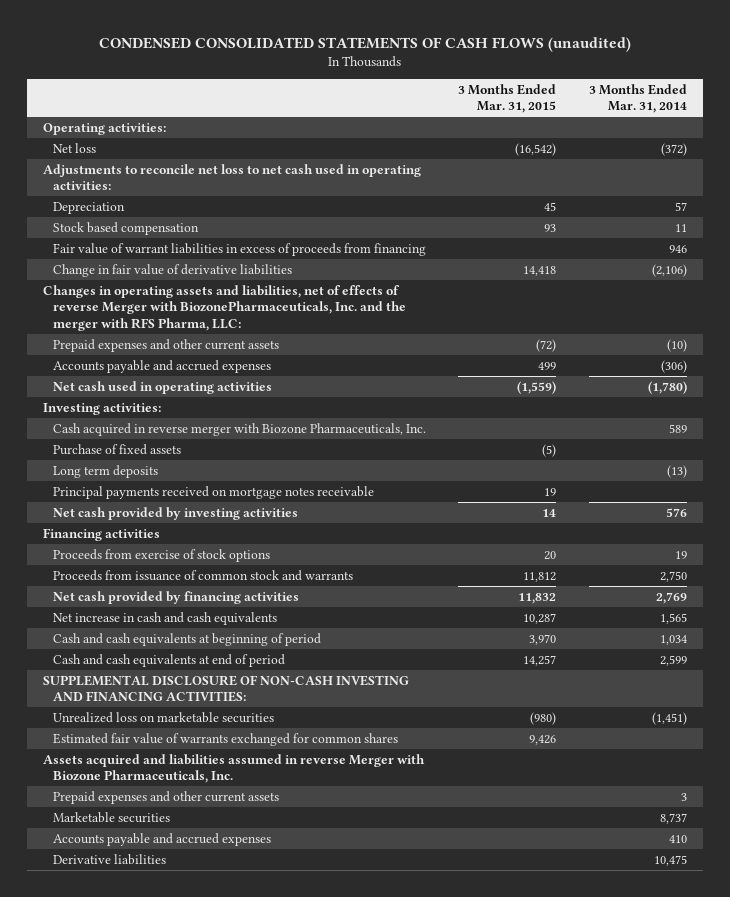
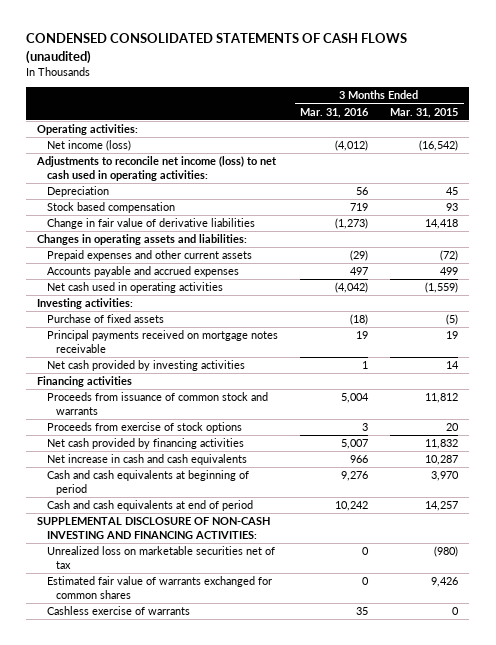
[588,83,687,114] 3 Months Ended Mar. 31, 2014 -> none
none -> [300,107,370,118] Mar. 31, 2016
[53,142,97,153] Net loss -> [46,140,131,152] Net income (loss)
[43,163,422,191] Adjustments to reconcile net loss to net cash used in operating activities: -> [36,156,278,181] Adjustments to reconcile net income (loss) to net cash used in operating activities:
[53,242,427,256] Fair value of warrant liabilities in excess of proceeds from financing -> none
[43,284,407,331] Changes in operating assets and liabilities, net of effects of reverse Merger with BiozonePharmaceuticals, Inc. and the merger with RFS Pharma, LLC: -> [37,234,248,246] Changes in operating assets and liabilities:
[53,422,427,436] Cash acquired in reverse merger with Biozone Pharmaceuticals, Inc. -> none
[53,464,159,478] Long term deposits -> none
[53,548,271,562] Proceeds from exercise of stock options -> [46,422,242,434] Proceeds from exercise of stock options
[53,711,275,723] Unrealized loss on marketable securities -> [46,546,275,569] Unrealized loss on marketable securities net of tax
[43,753,426,784] Assets acquired and liabilities assumed in reverse Merger with Biozone Pharmaceuticals, Inc. -> none
[53,790,280,804] Prepaid expenses and other current assets -> none
[53,811,171,823] Marketable securities -> none
[53,832,272,846] Accounts payable and accrued expenses -> none
[53,853,167,865] Derivative liabilities -> none
none -> [46,606,190,616] Cashless exercise of warrants

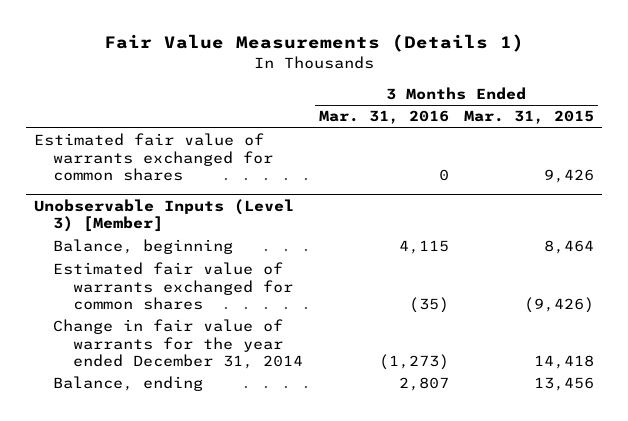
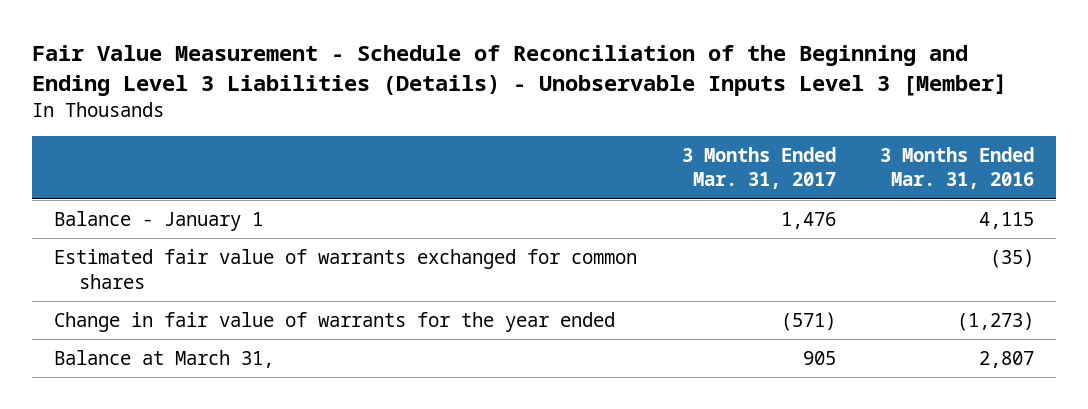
[103,34,524,53] Fair Value Measurements (Details 1) -> [31,45,1007,96] Fair Value Measurement - Schedule of Reconciliation of the Beginning and Ending Level 3 Liabilities (Details) - Unobservable Inputs Level 3 [Member]
[464,110,595,125] Mar. 31, 2015 -> none
none -> [681,146,836,190] 3 Months Ended Mar. 31, 2017
[33,133,274,181] Estimated fair value of warrants exchanged for common shares -> none
[33,199,294,233] Unobservable Inputs (Level 3) [Member] -> none
[53,239,234,255] Balance, beginning -> [54,211,264,232] Balance - January 1
[53,319,304,369] Change in fair value of warrants for the year ended December 31, 2014 -> [54,312,616,333] Change in fair value of warrants for the year ended
[53,376,204,392] Balance, ending -> [54,350,275,369] Balance at March 31,

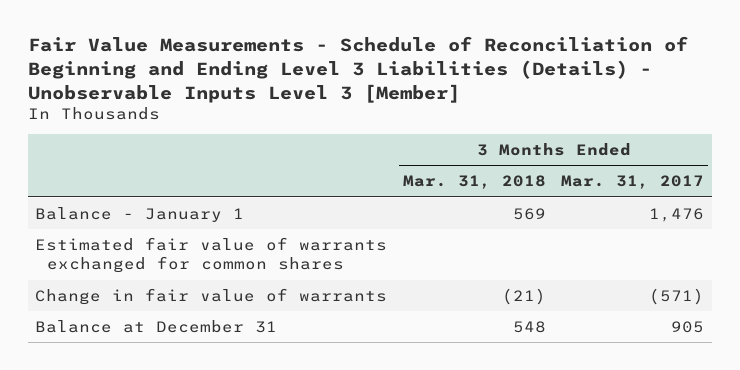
[31,45,1007,96] Fair Value Measurement - Schedule of Reconciliation of the Beginning and Ending Level 3 Liabilities (Details) - Unobservable Inputs Level 3 [Member] -> [27,36,688,103] Fair Value Measurements - Schedule of Reconciliation of Beginning and Ending Level 3 Liabilities (Details) - Unobservable Inputs Level 3 [Member]
[880,146,1035,190] 3 Months Ended Mar. 31, 2016 -> none
none -> [402,175,546,190] Mar. 31, 2018
[54,312,616,333] Change in fair value of warrants for the year ended -> [35,287,388,305] Change in fair value of warrants
[54,350,275,369] Balance at March 31, -> [35,319,278,333] Balance at December 31

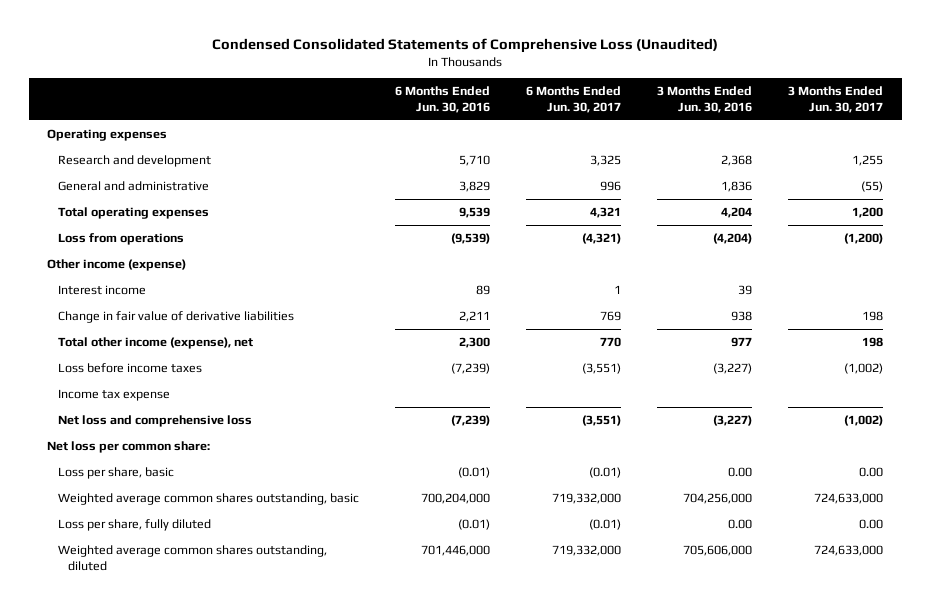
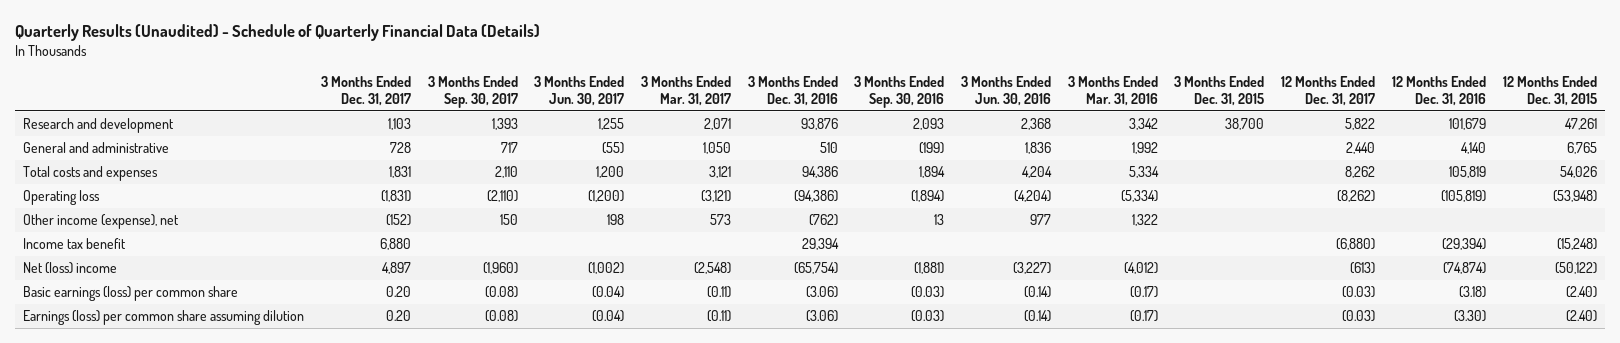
[212,37,719,53] Condensed Consolidated Statements of Comprehensive Loss (Unaudited) -> [14,23,540,41] Quarterly Results (Unaudited) - Schedule of Quarterly Financial Data (Details)
[394,86,490,114] 6 Months Ended Jun. 30, 2016 -> none
[526,86,622,114] 6 Months Ended Jun. 30, 2017 -> none
none -> [320,76,411,106] 3 Months Ended Dec. 31, 2017
none -> [427,76,518,108] 3 Months Ended Sep. 30, 2017
none -> [640,76,731,106] 3 Months Ended Mar. 31, 2017
none -> [747,76,838,106] 3 Months Ended Dec. 31, 2016
none -> [854,76,945,108] 3 Months Ended Sep. 30, 2016
none -> [1067,76,1158,106] 3 Months Ended Mar. 31, 2016
none -> [1174,76,1265,106] 3 Months Ended Dec. 31, 2015
none -> [1281,76,1376,106] 12 Months Ended Dec. 31, 2017
none -> [1391,76,1486,106] 12 Months Ended Dec. 31, 2016
none -> [1502,76,1597,106] 12 Months Ended Dec. 31, 2015
[47,128,168,141] Operating expenses -> none
[47,258,187,271] Other income (expense) -> none
[57,284,146,295] Interest income -> none
[57,310,294,323] Change in fair value of derivative liabilities -> none
[57,362,202,373] Loss before income taxes -> none
[47,440,211,453] Net loss per common share: -> none
[57,492,359,505] Weighted average common shares outstanding, basic -> none
[57,544,327,571] Weighted average common shares outstanding, diluted -> none
[57,206,209,219] Total operating expenses -> [23,166,159,182] Total costs and expenses
[57,232,184,245] Loss from operations -> [23,190,101,206] Operating loss
[57,336,253,349] Total other income (expense), net -> [23,214,180,230] Other income (expense), net
[57,388,170,401] Income tax expense -> [23,238,127,250] Income tax benefit
[57,414,252,427] Net loss and comprehensive loss -> [23,262,118,275] Net (loss) income
[57,466,174,479] Loss per share, basic -> [23,286,239,302] Basic earnings (loss) per common share
[728,466,753,477] 0.00 -> [1024,286,1052,299] (0.14)
[859,466,884,477] 0.00 -> [592,286,625,299] (0.04)
[57,518,211,531] Loss per share, fully diluted -> [23,310,305,326] Earnings (loss) per common share assuming dilution
[728,518,753,529] 0.00 -> [1024,310,1052,323] (0.14)
[859,518,884,529] 0.00 -> [592,310,625,323] (0.04)

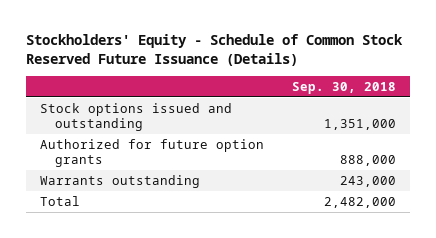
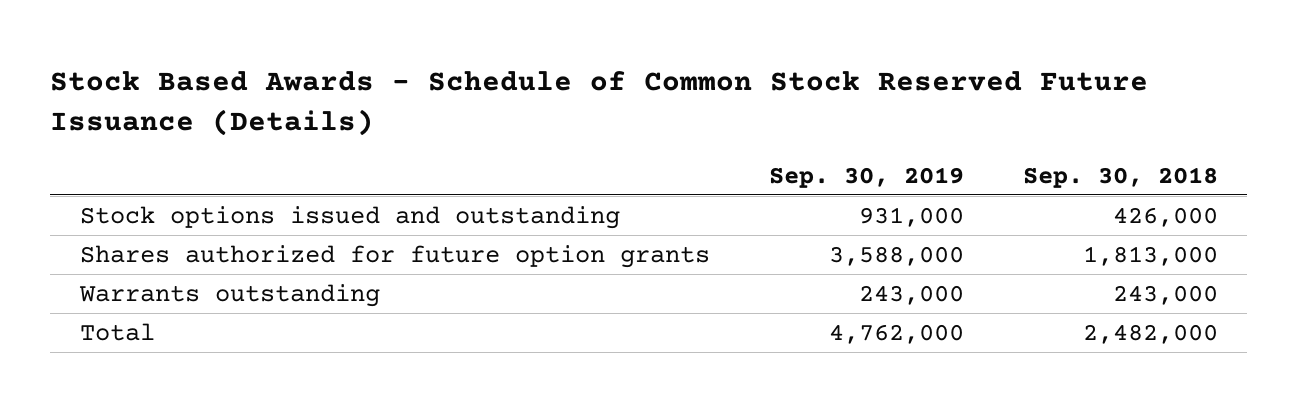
[26,34,404,67] Stockholders' Equity - Schedule of Common Stock Reserved Future Issuance (Details) -> [50,71,1149,137] Stock Based Awards - Schedule of Common Stock Reserved Future Issuance (Details)
none -> [768,166,964,188] Sep. 30, 2019
[324,118,397,130] 1,351,000 -> [1112,207,1218,228] 426,000
[40,138,265,167] Authorized for future option grants -> [79,245,710,269] Shares authorized for future option grants
[340,154,397,166] 888,000 -> [1082,246,1218,267] 1,813,000

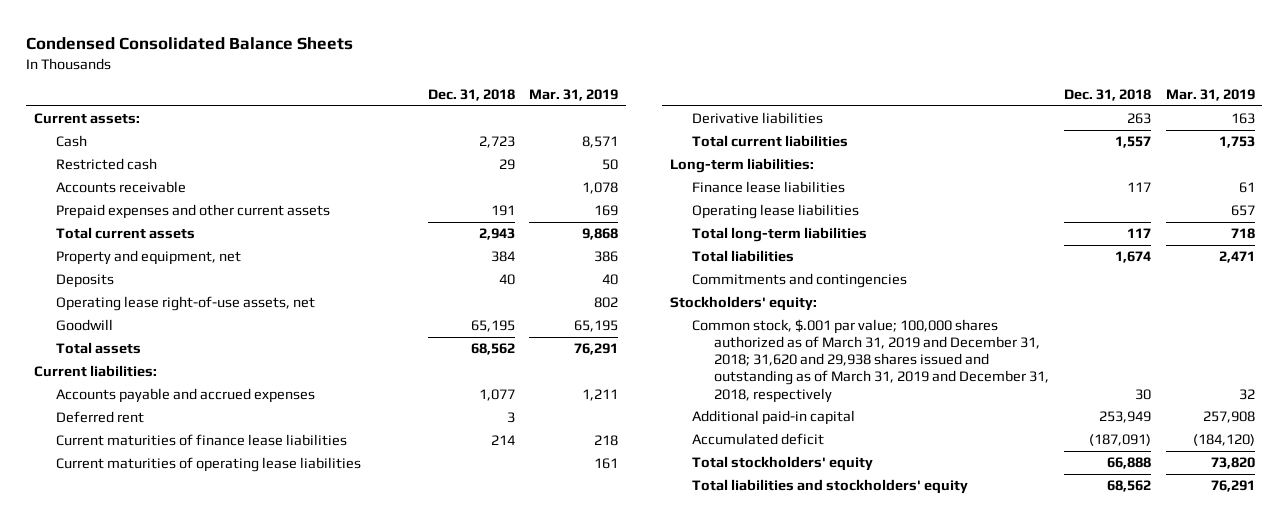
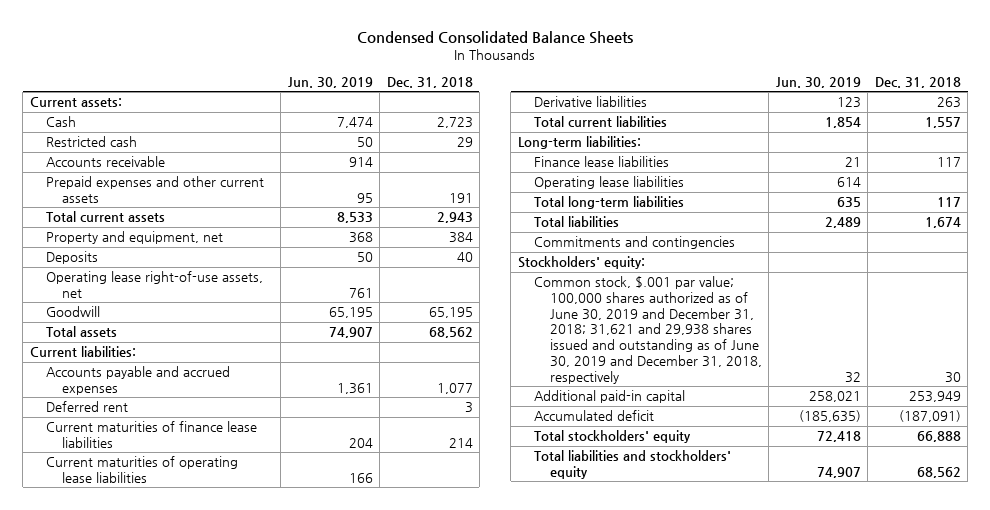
[529,89,619,102] Mar. 31, 2019 -> none
none -> [287,76,373,88] Jun. 30, 2019
[692,319,1050,403] Common stock, $.001 par value; 100,000 shares authorized as of March 31, 2019 and December 31, 2018; 31,620 and 29,938 shares issued and outstanding as of March 31, 2019 and December 31, 2018, respectively -> [533,276,762,384] Common stock, $.001 par value; 100,000 shares authorized as of June 30, 2019 and December 31, 2018; 31,621 and 29,938 shares issued and outstanding as of June 30, 2019 and December 31, 2018, respectively

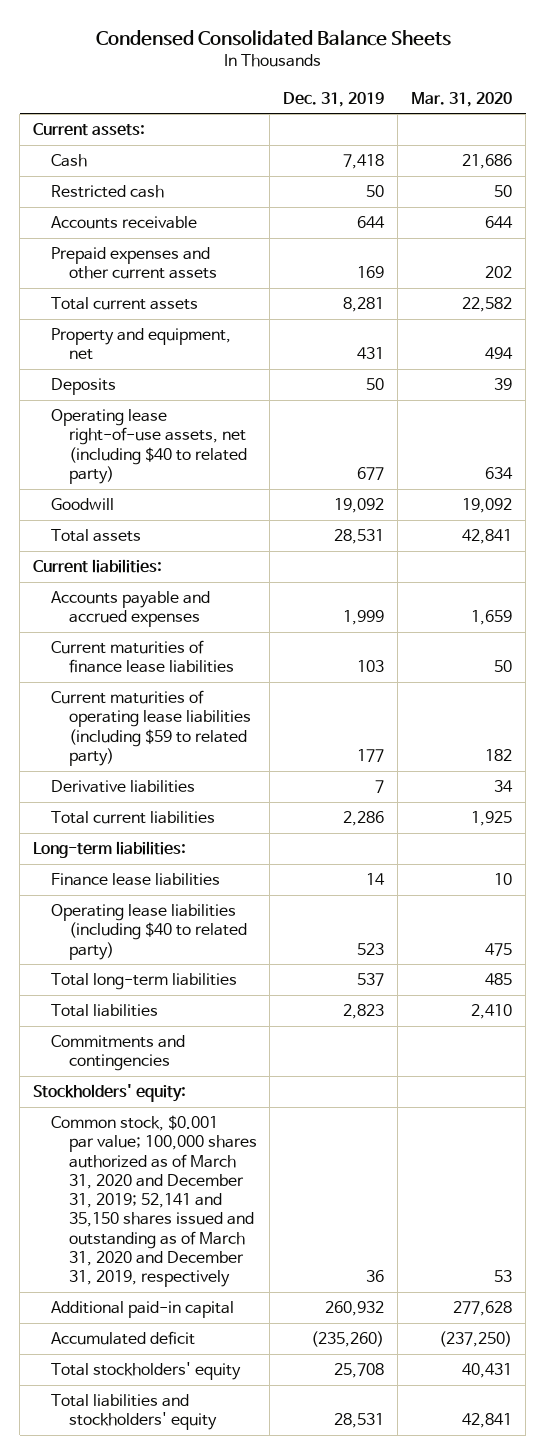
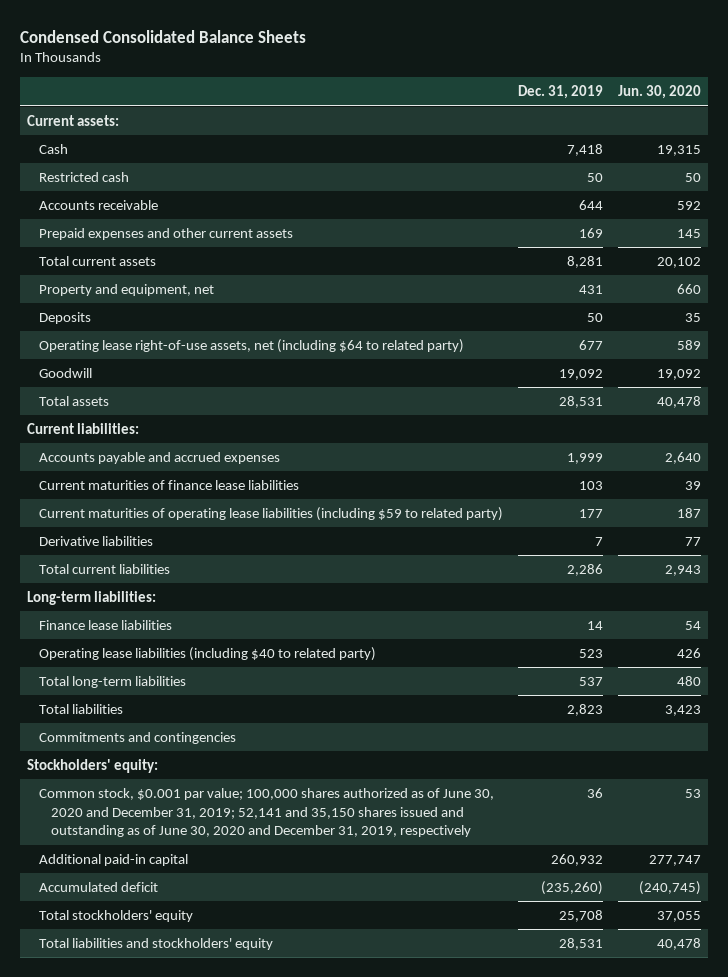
[411,91,513,107] Mar. 31, 2020 -> none
none -> [617,85,701,100] Jun. 30, 2020
[50,409,247,484] Operating lease right-of-use assets, net (including $40 to related party) -> [38,338,464,353] Operating lease right-of-use assets, net (including $64 to related party)
[50,1115,257,1288] Common stock, $0.001 par value; 100,000 shares authorized as of March 31, 2020 and December 31, 2019; 52,141 and 35,150 shares issued and outstanding as of March 31, 2020 and December 31, 2019, respectively -> [38,787,494,838] Common stock, $0.001 par value; 100,000 shares authorized as of June 30, 2020 and December 31, 2019; 52,141 and 35,150 shares issued and outstanding as of June 30, 2020 and December 31, 2019, respectively

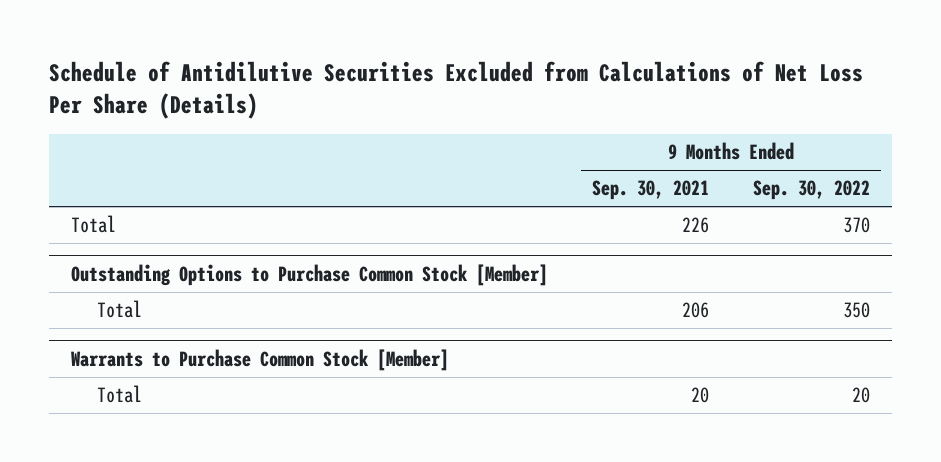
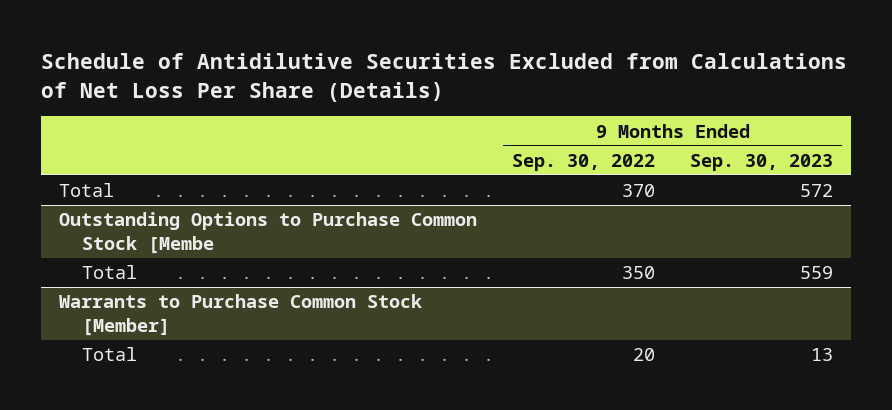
[592,180,710,201] Sep. 30, 2021 -> none
none -> [690,153,834,171] Sep. 30, 2023
[70,264,548,287] Outstanding Options to Purchase Common Stock [Member] -> [58,212,477,254] Outstanding Options to Purchase Common Stock [Membe

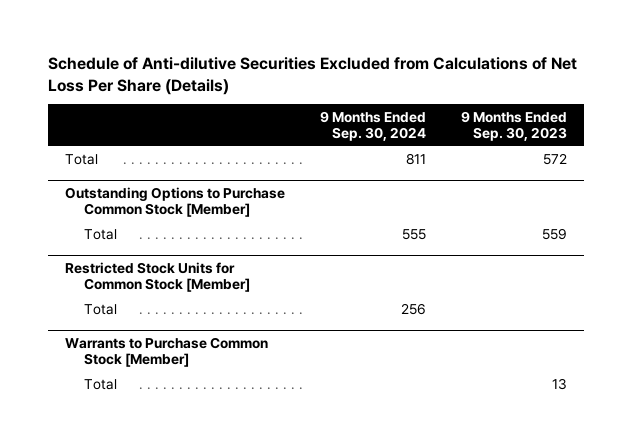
[40,53,847,102] Schedule of Antidilutive Securities Excluded from Calculations of Net Loss Per Share (Details) -> [47,57,577,95] Schedule of Anti-dilutive Securities Excluded from Calculations of Net Loss Per Share (Details)
[511,153,655,171] Sep. 30, 2022 -> none
none -> [320,110,427,142] 9 Months Ended Sep. 30, 2024
[58,212,477,254] Outstanding Options to Purchase Common Stock [Membe -> [65,186,286,218] Outstanding Options to Purchase Common Stock [Member]
none -> [65,261,250,293] Restricted Stock Units for Common Stock [Member]
none -> [83,304,117,316] Total

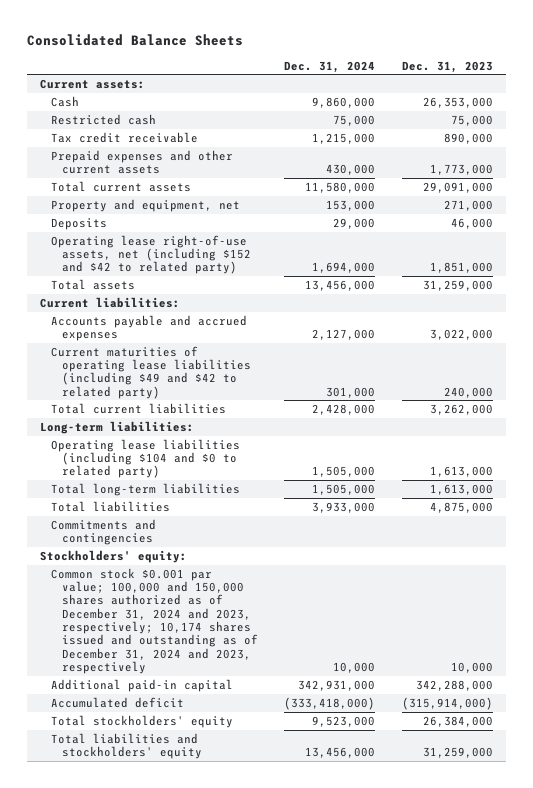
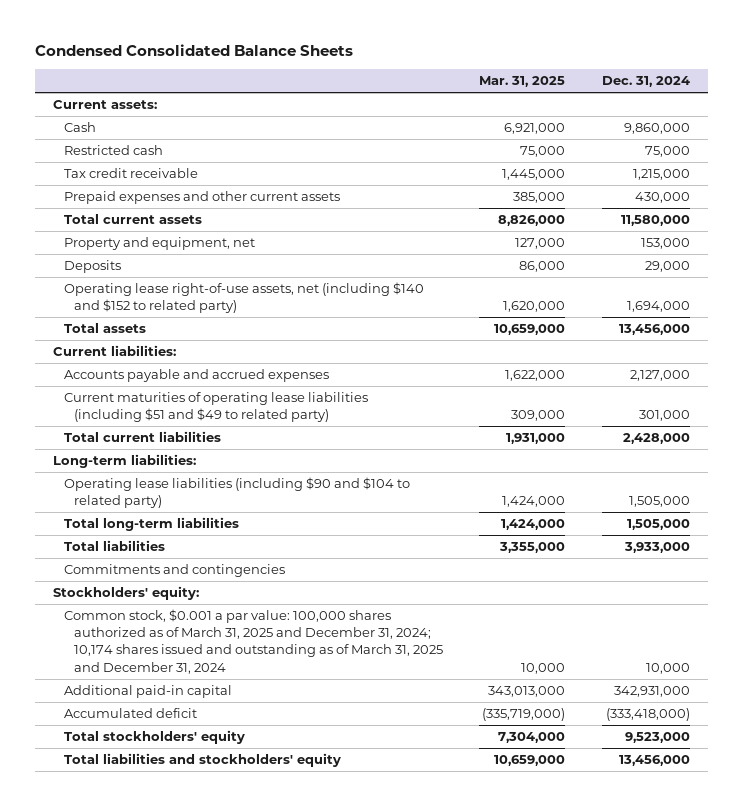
[27,34,244,47] Consolidated Balance Sheets -> [35,43,354,56] Condensed Consolidated Balance Sheets
[401,60,493,73] Dec. 31, 2023 -> none
none -> [479,76,566,88] Mar. 31, 2025
[51,234,252,275] Operating lease right-of-use assets, net (including $152 and $42 to related party) -> [63,282,424,314] Operating lease right-of-use assets, net (including $140 and $152 to related party)
[51,345,252,399] Current maturities of operating lease liabilities (including $49 and $42 to related party) -> [63,392,368,423] Current maturities of operating lease liabilities (including $51 and $49 to related party)
[51,438,241,479] Operating lease liabilities (including $104 and $0 to related party) -> [63,477,410,509] Operating lease liabilities (including $90 and $104 to related party)
[51,567,259,675] Common stock $0.001 par value; 100,000 and 150,000 shares authorized as of December 31, 2024 and 2023, respectively; 10,174 shares issued and outstanding as of December 31, 2024 and 2023, respectively -> [63,609,444,674] Common stock, $0.001 a par value: 100,000 shares authorized as of March 31, 2025 and December 31, 2024; 10,174 shares issued and outstanding as of March 31, 2025 and December 31, 2024

